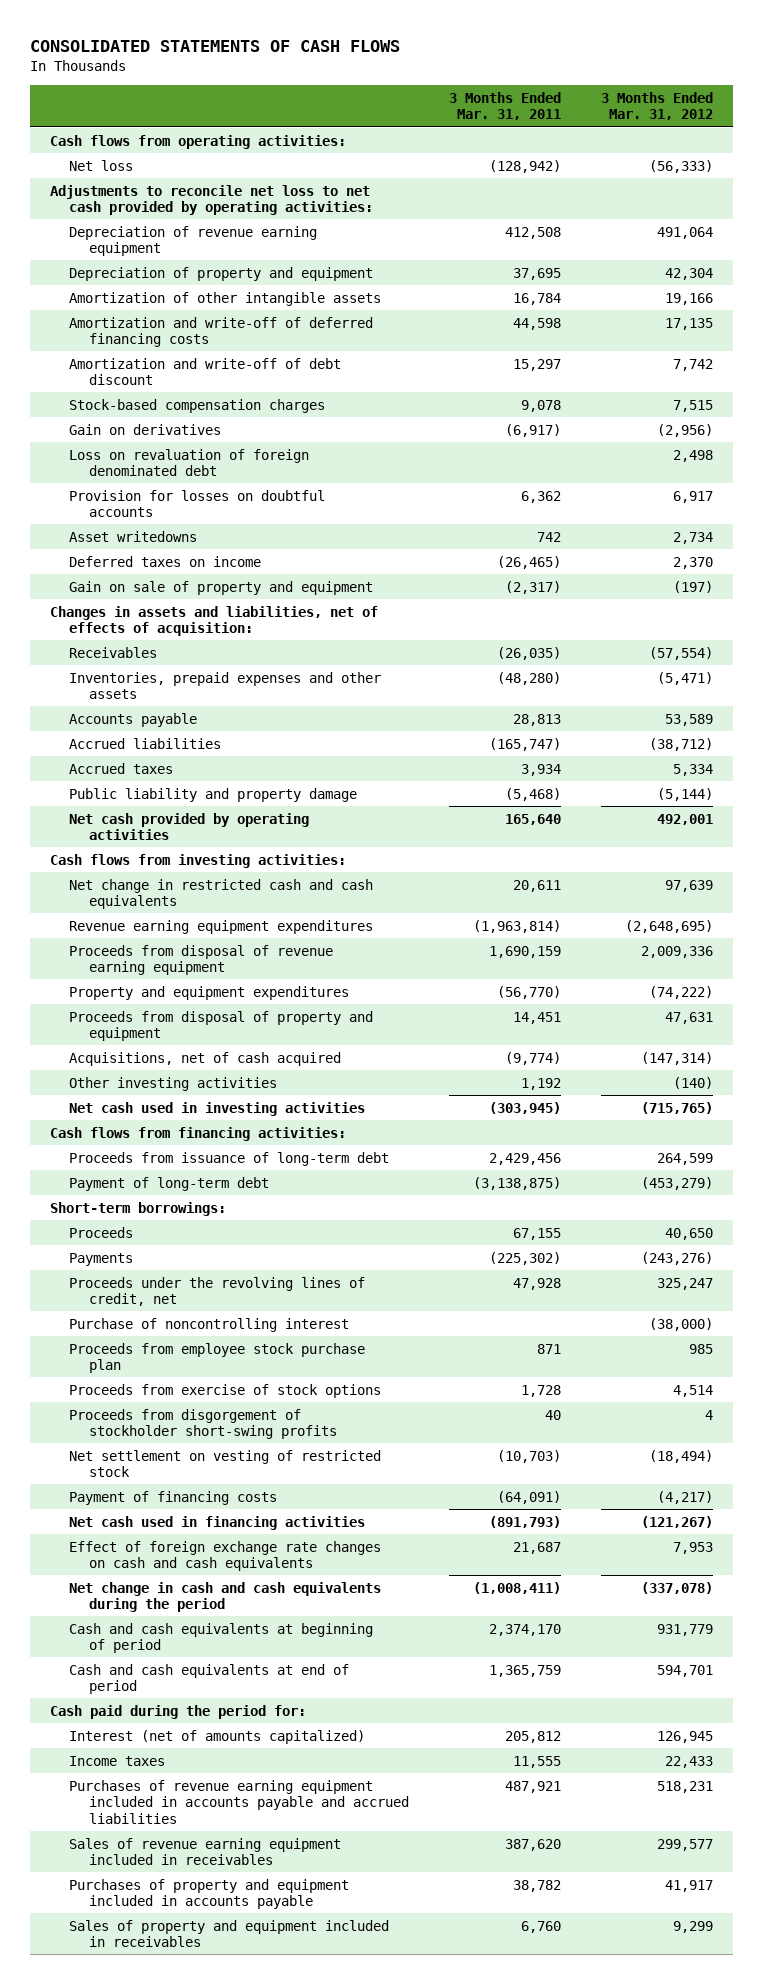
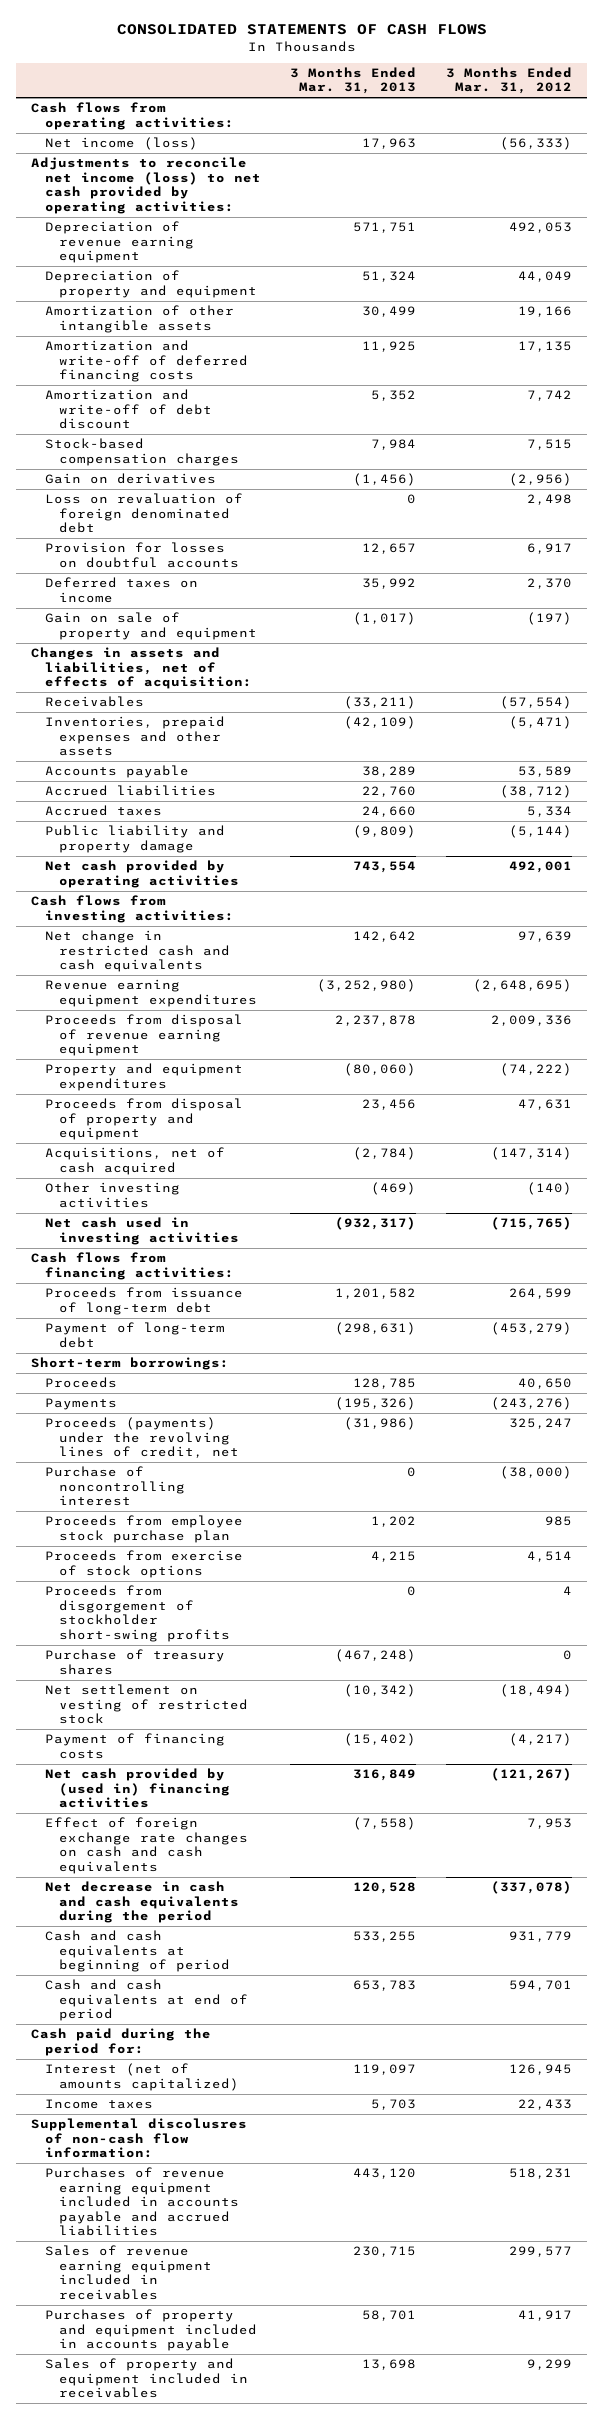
[449,91,562,121] 3 Months Ended Mar. 31, 2011 -> none
none -> [290,67,417,95] 3 Months Ended Mar. 31, 2013
[69,159,134,171] Net loss -> [44,137,198,151] Net income (loss)
[49,184,374,216] Adjustments to reconcile net loss to net cash provided by operating activities: -> [30,157,261,214] Adjustments to reconcile net income (loss) to net cash provided by operating activities:
[656,226,713,239] 491,064 -> [509,222,573,234] 492,053
[664,267,713,280] 42,304 -> [518,271,573,283] 44,049
[69,530,198,542] Asset writedowns -> none
[69,1276,366,1307] Proceeds under the revolving lines of credit, net -> [44,1417,239,1459] Proceeds (payments) under the revolving lines of credit, net
none -> [44,1649,225,1675] Purchase of treasury shares
[69,1515,366,1530] Net cash used in financing activities -> [44,1768,230,1809] Net cash provided by (used in) financing activities
[69,1581,382,1613] Net change in cash and cash equivalents during the period -> [44,1881,239,1924] Net decrease in cash and cash equivalents during the period
none -> [30,2118,247,2159] Supplemental discolusres of non-cash flow information:

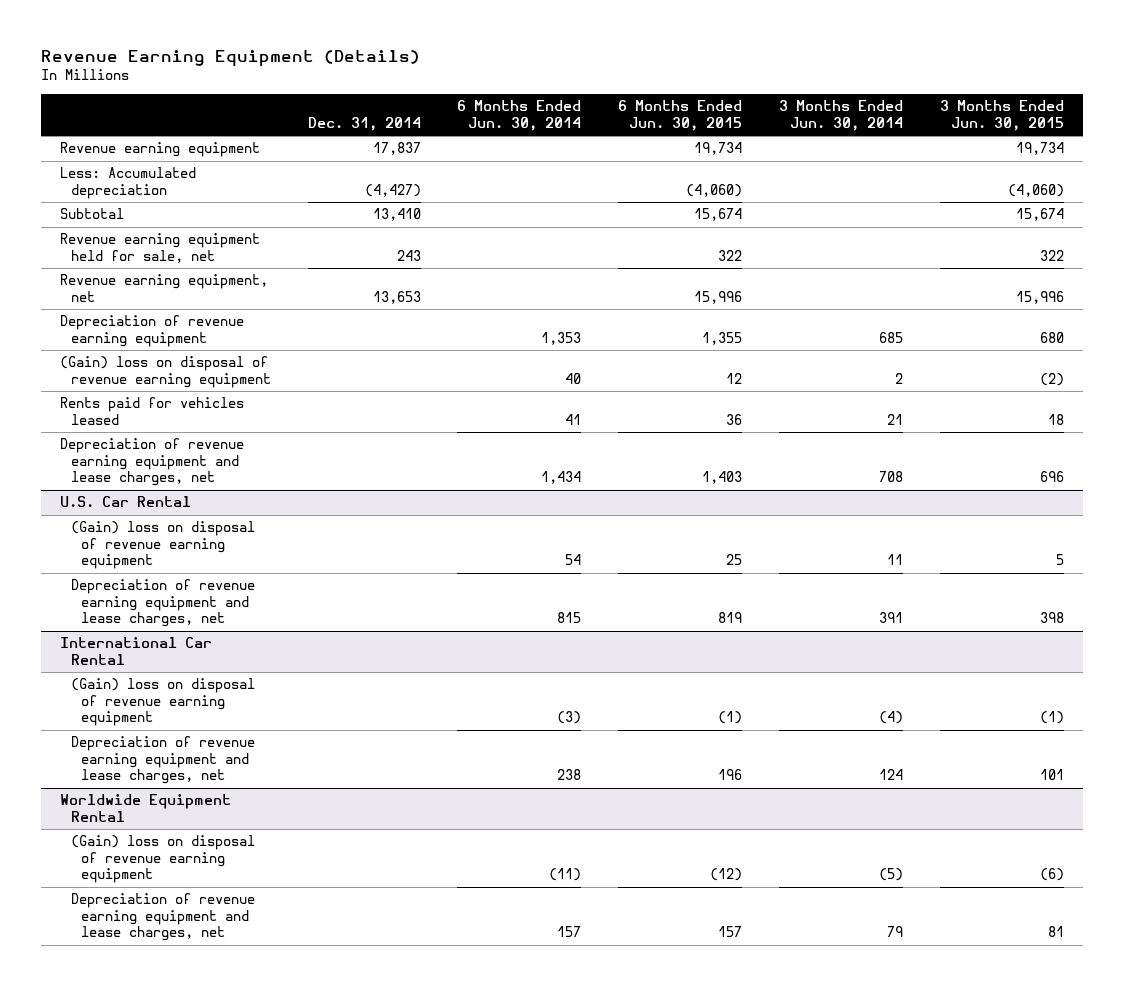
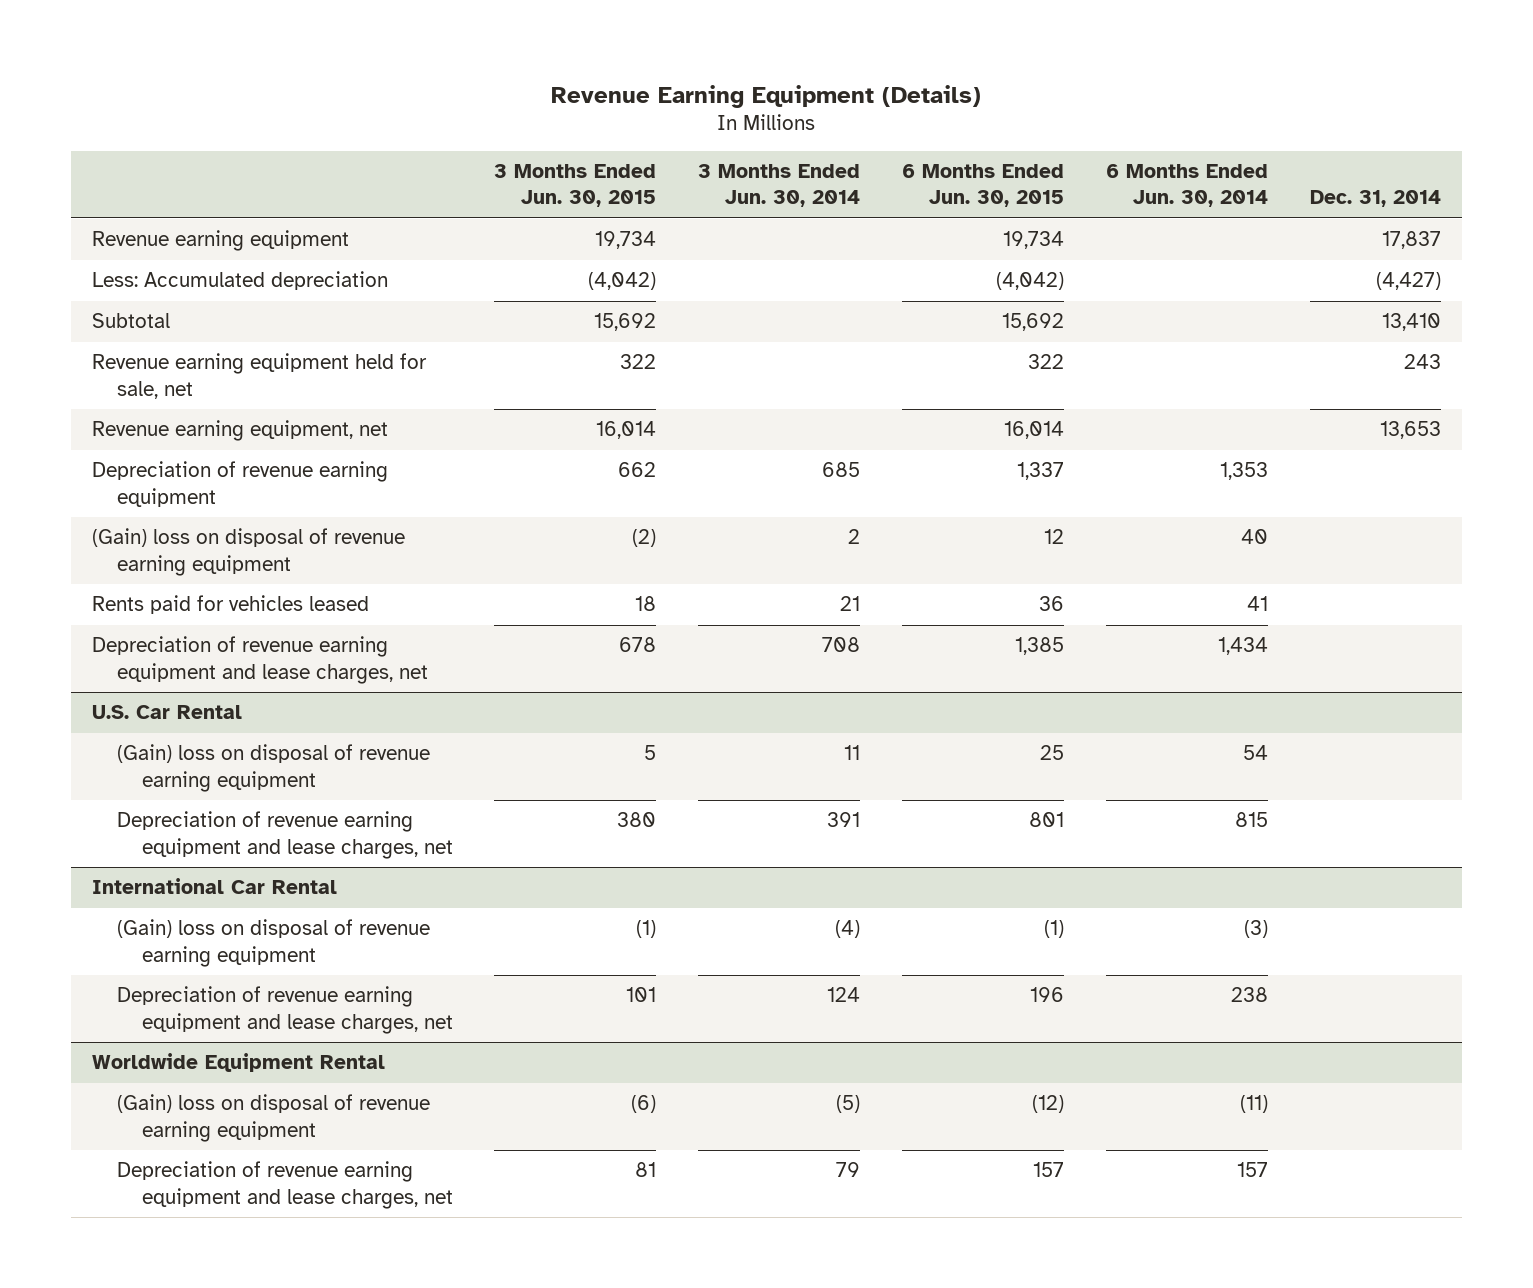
[686,183,743,197] (4,060) -> [996,272,1065,291] (4,042)
[1008,183,1065,197] (4,060) -> [588,272,657,291] (4,042)
[694,208,743,222] 15,674 -> [1002,313,1065,332] 15,692
[1016,208,1065,222] 15,674 -> [594,313,657,332] 15,692
[694,290,743,304] 15,996 -> [1004,421,1065,440] 16,014
[1016,290,1065,304] 15,996 -> [596,421,657,440] 16,014
[702,331,743,345] 1,355 -> [1017,462,1065,481] 1,337
[1040,331,1065,343] 680 -> [618,462,657,478] 662
[702,471,743,485] 1,403 -> [1015,637,1065,656] 1,385
[1040,471,1065,483] 696 -> [619,637,657,653] 678
[718,612,743,624] 819 -> [1029,812,1065,828] 801
[1040,612,1065,624] 398 -> [617,812,657,828] 380

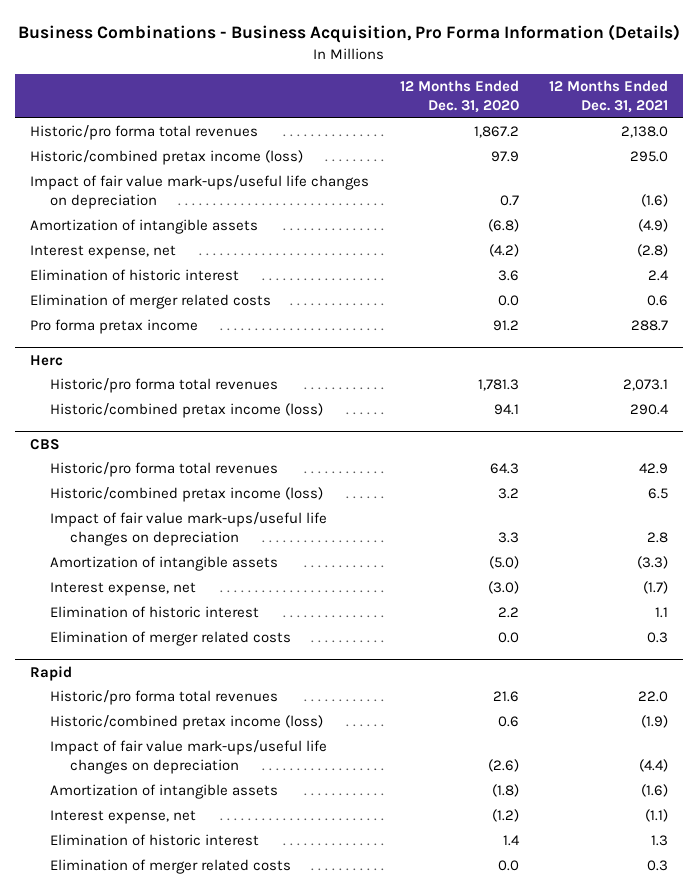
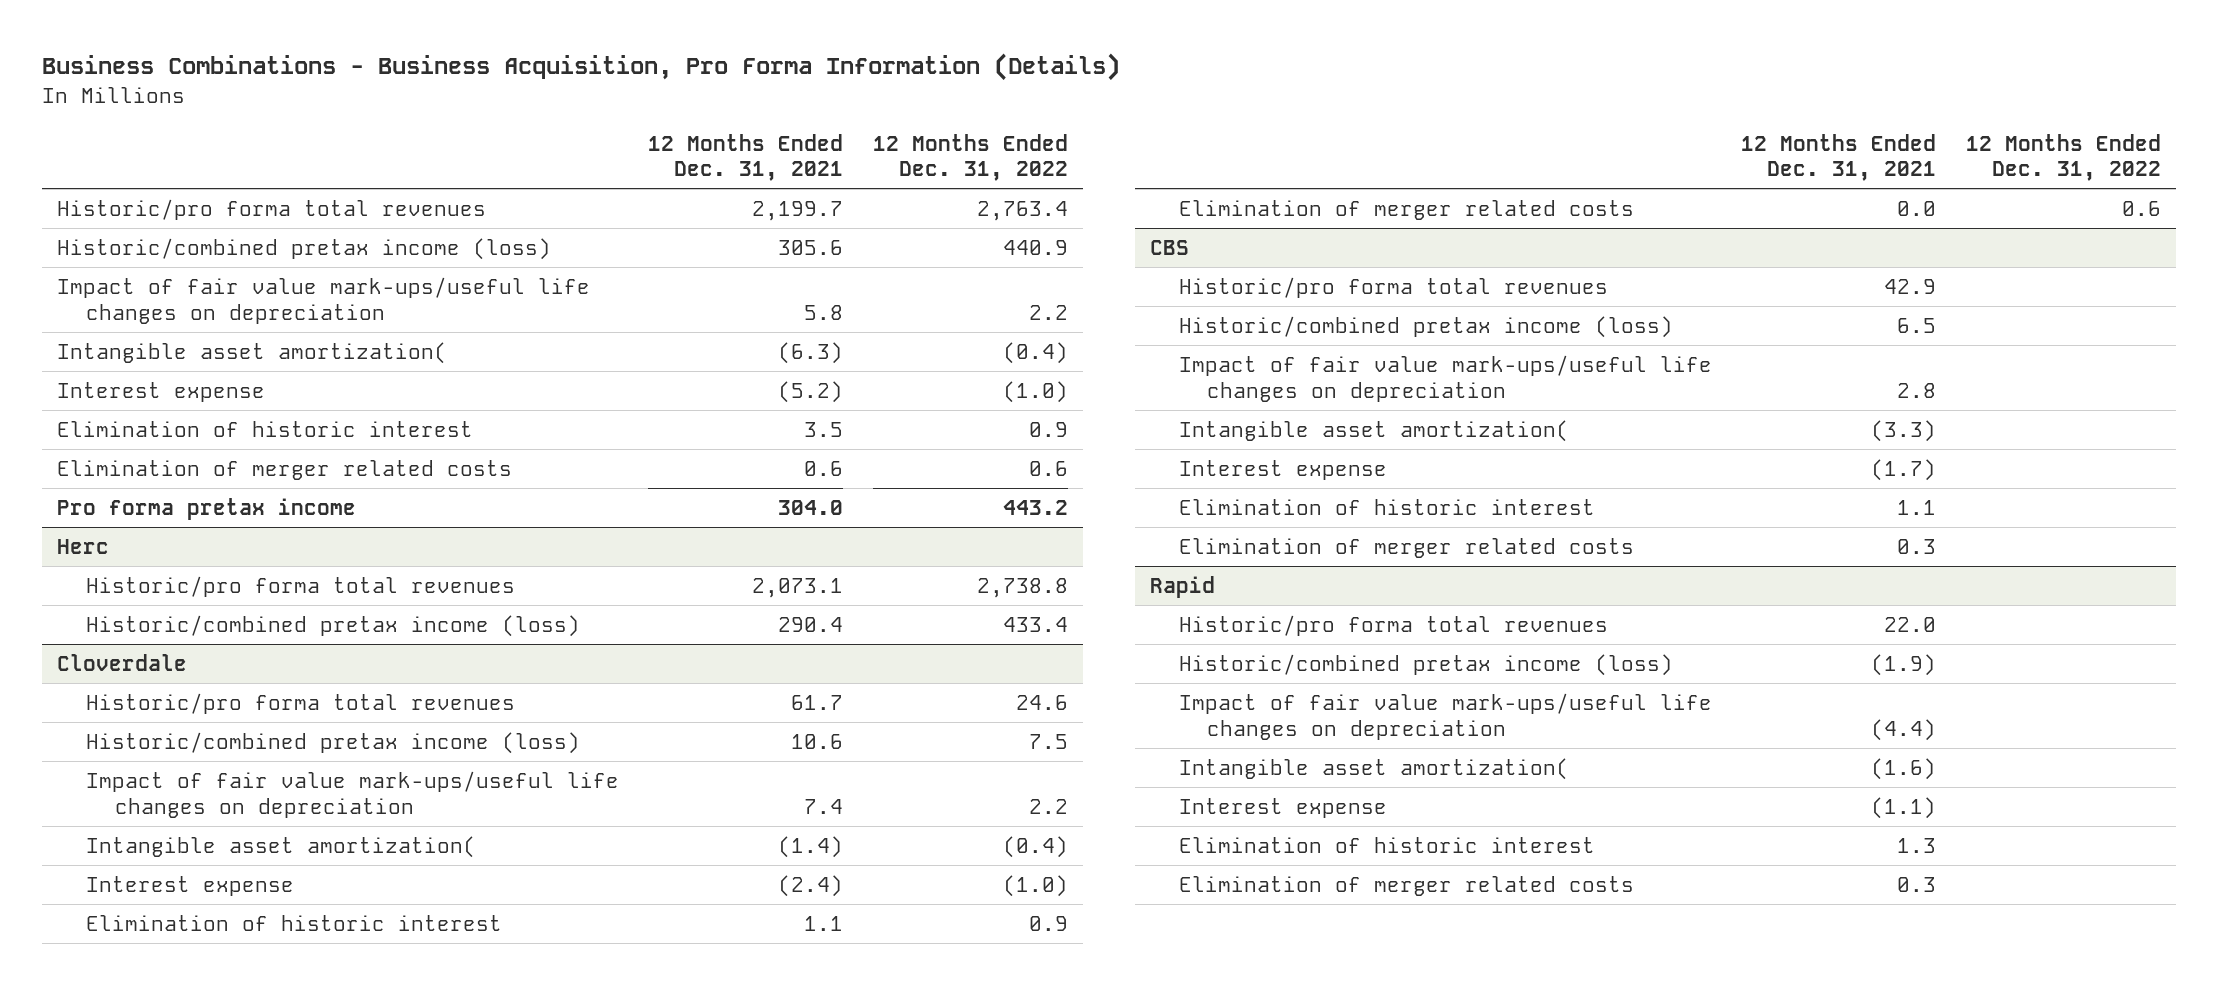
[399,79,519,114] 12 Months Ended Dec. 31, 2020 -> none
none -> [872,133,1068,182] 12 Months Ended Dec. 31, 2022
[621,126,669,139] 2,138.0 -> [752,200,844,221] 2,199.7
[630,151,669,163] 295.0 -> [778,239,844,255] 305.6
[641,194,669,208] (1.6) -> [804,304,844,320] 5.8
[29,219,258,235] Amortization of intangible assets -> [56,341,447,364] Intangible asset amortization(
[638,219,669,233] (4.9) -> [778,341,844,364] (6.3)
[29,245,176,260] Interest expense, net -> [56,381,265,402] Interest expense
[637,244,669,258] (2.8) -> [778,380,844,403] (5.2)
[648,270,670,282] 2.4 -> [804,421,844,437] 3.5
[631,320,669,332] 288.7 -> [778,499,844,515] 304.0
none -> [56,653,187,671] Cloverdale
none -> [85,692,515,714] Historic/pro forma total revenues
none -> [85,731,580,754] Historic/combined pretax income (loss)
none -> [85,770,619,818] Impact of fair value mark-ups/useful life changes on depreciation
none -> [85,835,476,858] Intangible asset amortization(
none -> [85,875,294,896] Interest expense
none -> [85,914,502,931] Elimination of historic interest
none -> [1178,199,1634,220] Elimination of merger related costs
[50,556,279,572] Amortization of intangible assets -> [1178,419,1569,442] Intangible asset amortization(
[50,582,197,597] Interest expense, net -> [1178,459,1387,480] Interest expense
[50,784,279,800] Amortization of intangible assets -> [1178,757,1569,780] Intangible asset amortization(
[50,810,197,825] Interest expense, net -> [1178,797,1387,818] Interest expense

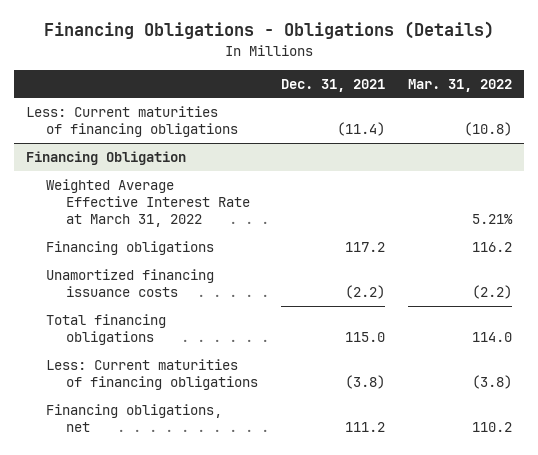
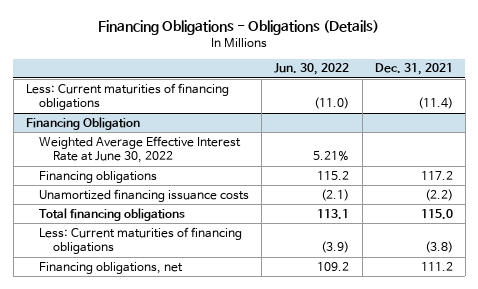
[408,78,513,92] Mar. 31, 2022 -> none
none -> [274,63,350,76] Jun. 30, 2022
[45,178,250,228] Weighted Average Effective Interest Rate at March 31, 2022 -> [39,135,242,164] Weighted Average Effective Interest Rate at June 30, 2022

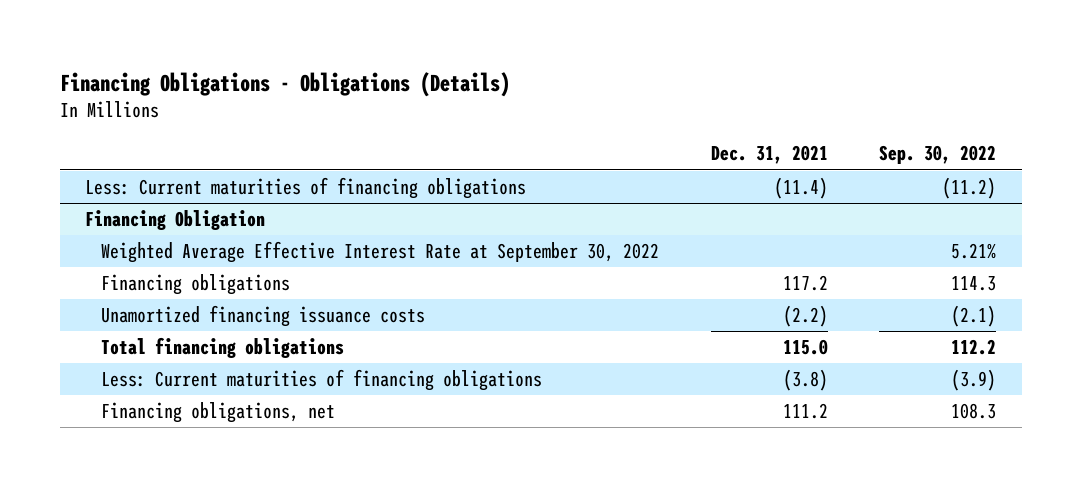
[274,63,350,76] Jun. 30, 2022 -> none
none -> [879,145,997,165] Sep. 30, 2022
[39,135,242,164] Weighted Average Effective Interest Rate at June 30, 2022 -> [100,241,659,264] Weighted Average Effective Interest Rate at September 30, 2022

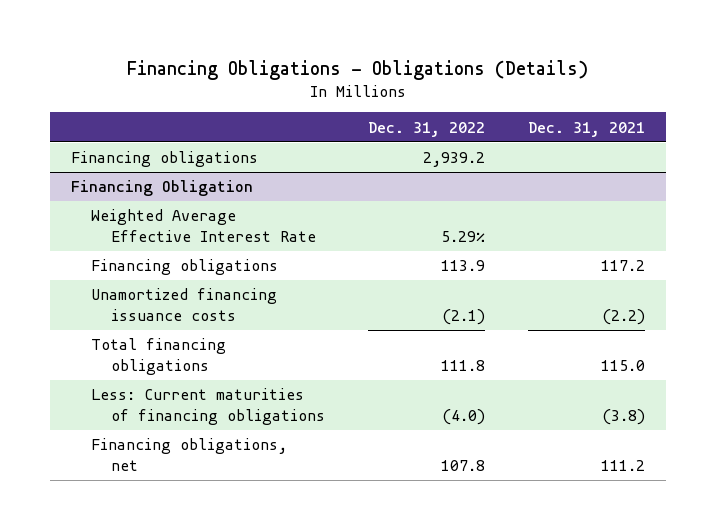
[879,145,997,165] Sep. 30, 2022 -> none
none -> [368,121,486,137] Dec. 31, 2022
[85,177,527,200] Less: Current maturities of financing obligations -> none
none -> [71,151,259,168] Financing obligations
[100,241,659,264] Weighted Average Effective Interest Rate at September 30, 2022 -> [91,209,317,242] Weighted Average Effective Interest Rate

